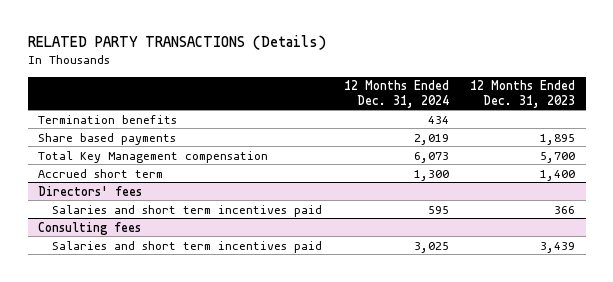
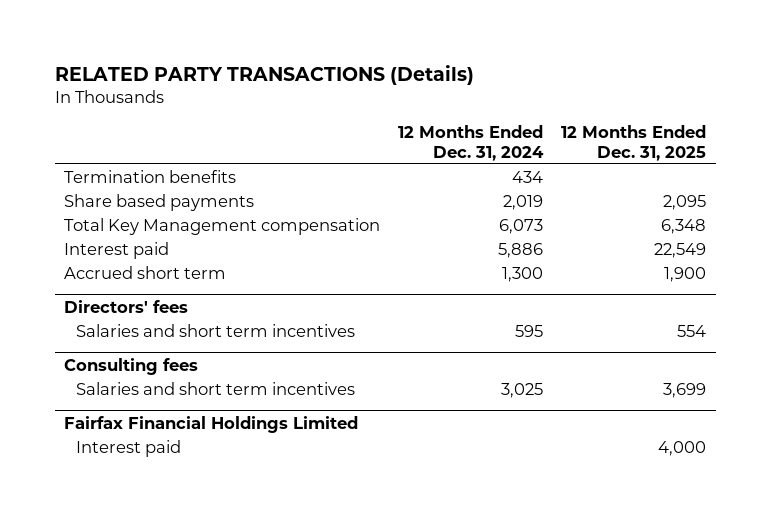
[470,80,576,108] 12 Months Ended Dec. 31, 2023 -> none
none -> [561,124,707,161] 12 Months Ended Dec. 31, 2025
none -> [63,241,169,259] Interest paid
[52,204,323,217] Salaries and short term incentives paid -> [75,323,355,337] Salaries and short term incentives
[52,240,323,253] Salaries and short term incentives paid -> [75,381,355,395] Salaries and short term incentives
none -> [63,415,358,433] Fairfax Financial Holdings Limited
none -> [75,439,181,457] Interest paid

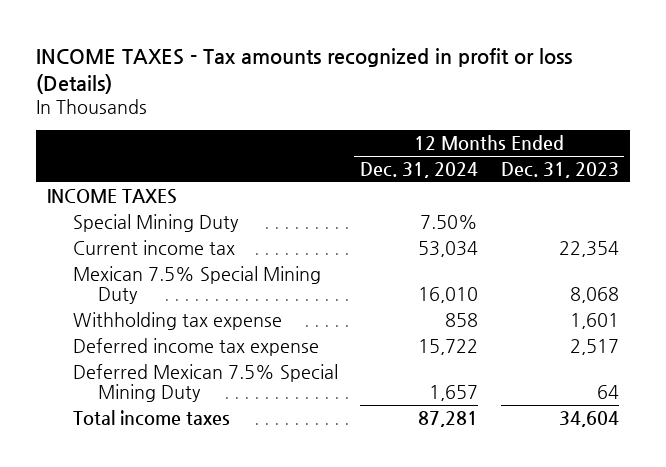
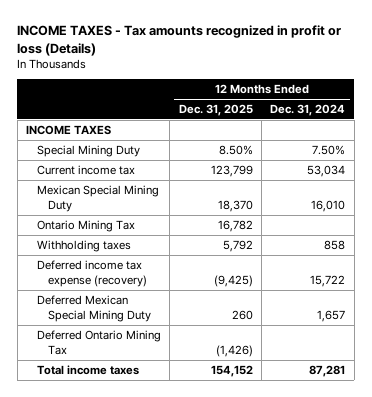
[500,162,619,179] Dec. 31, 2023 -> none
none -> [178,104,253,117] Dec. 31, 2025
[72,265,321,305] Mexican 7.5% Special Mining Duty -> [37,184,160,212] Mexican Special Mining Duty
none -> [37,219,136,232] Ontario Mining Tax
[72,311,282,330] Withholding tax expense -> [37,239,132,252] Withholding taxes
[72,337,319,356] Deferred income tax expense -> [37,259,147,287] Deferred income tax expense (recovery)
[72,363,338,403] Deferred Mexican 7.5% Special Mining Duty -> [37,294,151,322] Deferred Mexican Special Mining Duty
none -> [37,329,162,355] Deferred Ontario Mining Tax

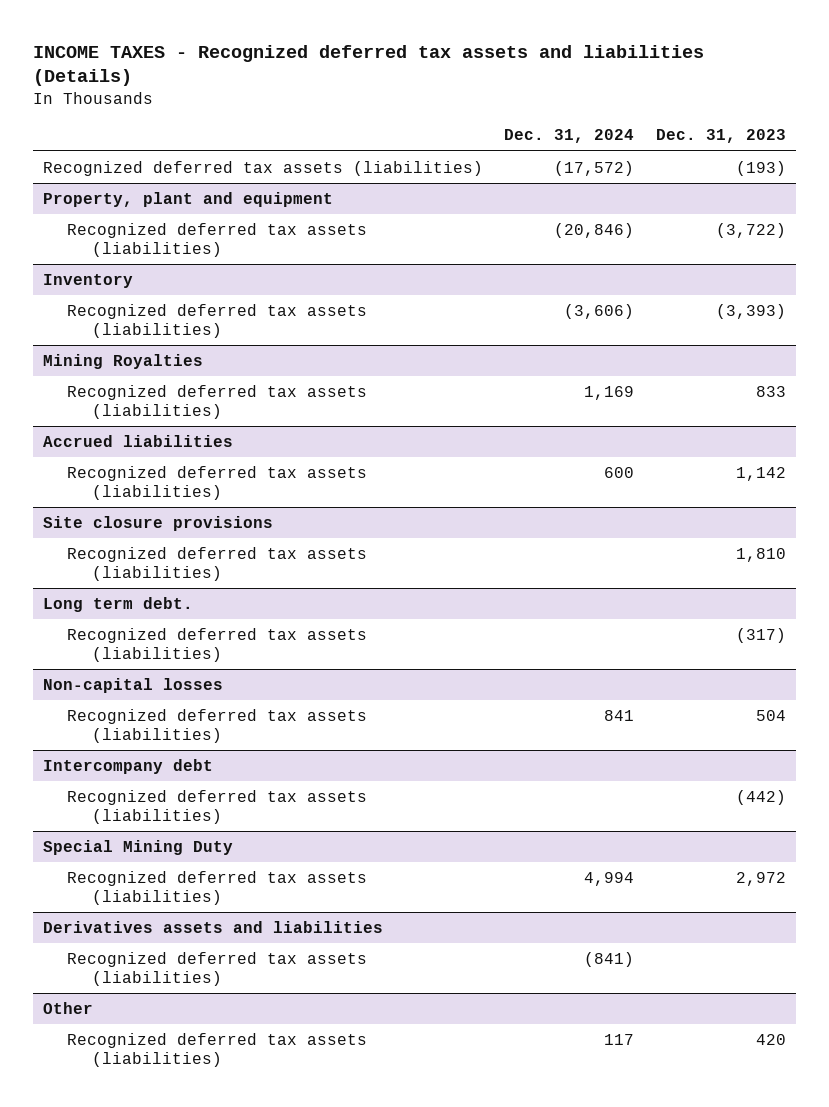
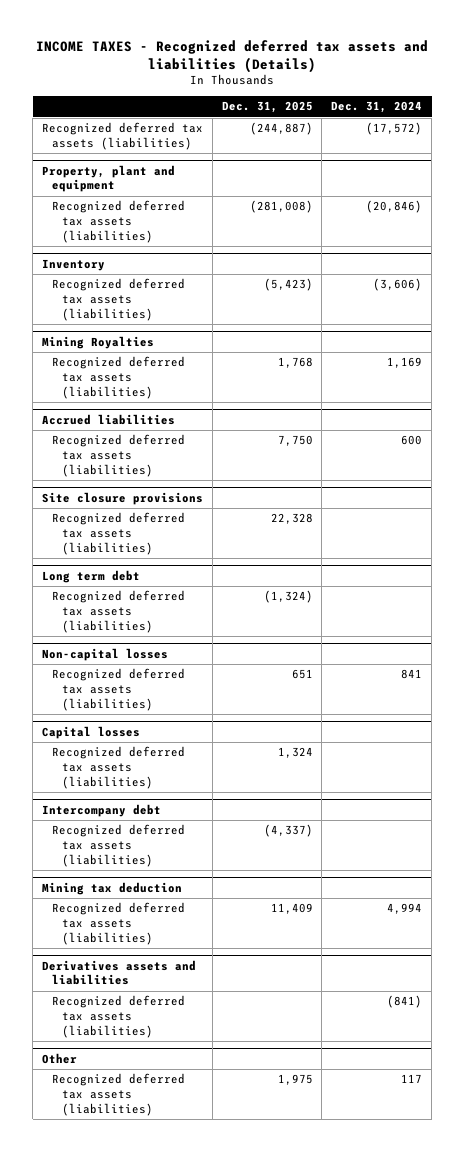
[655,129,786,144] Dec. 31, 2023 -> none
none -> [221,101,313,114] Dec. 31, 2025
[43,596,194,612] Long term debt. -> [41,569,140,583] Long term debt
none -> [41,725,140,739] Capital losses
none -> [52,746,186,789] Recognized deferred tax assets (liabilities)
[43,839,234,855] Special Mining Duty -> [41,881,182,895] Mining tax deduction

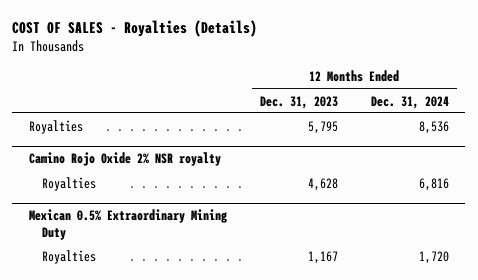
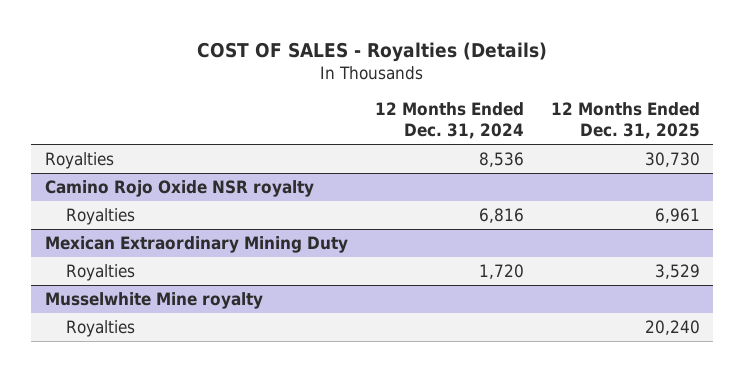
[259,95,338,109] Dec. 31, 2023 -> none
none -> [550,102,700,140] 12 Months Ended Dec. 31, 2025
[28,152,221,167] Camino Rojo Oxide 2% NSR royalty -> [44,179,314,197] Camino Rojo Oxide NSR royalty
[28,209,227,240] Mexican 0.5% Extraordinary Mining Duty -> [44,235,348,253] Mexican Extraordinary Mining Duty
none -> [44,291,263,309] Musselwhite Mine royalty
none -> [65,319,135,337] Royalties

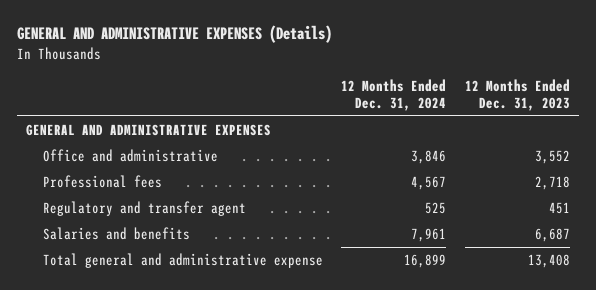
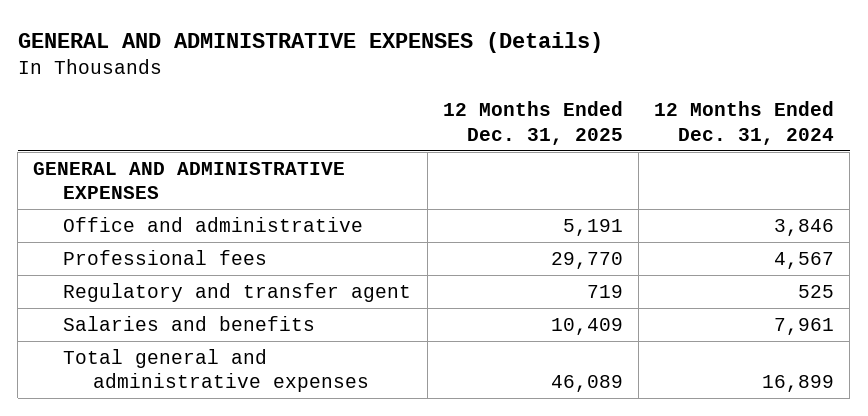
[464,79,570,112] 12 Months Ended Dec. 31, 2023 -> none
none -> [442,100,623,145] 12 Months Ended Dec. 31, 2025
[42,252,323,268] Total general and administrative expense -> [63,348,370,393] Total general and administrative expenses

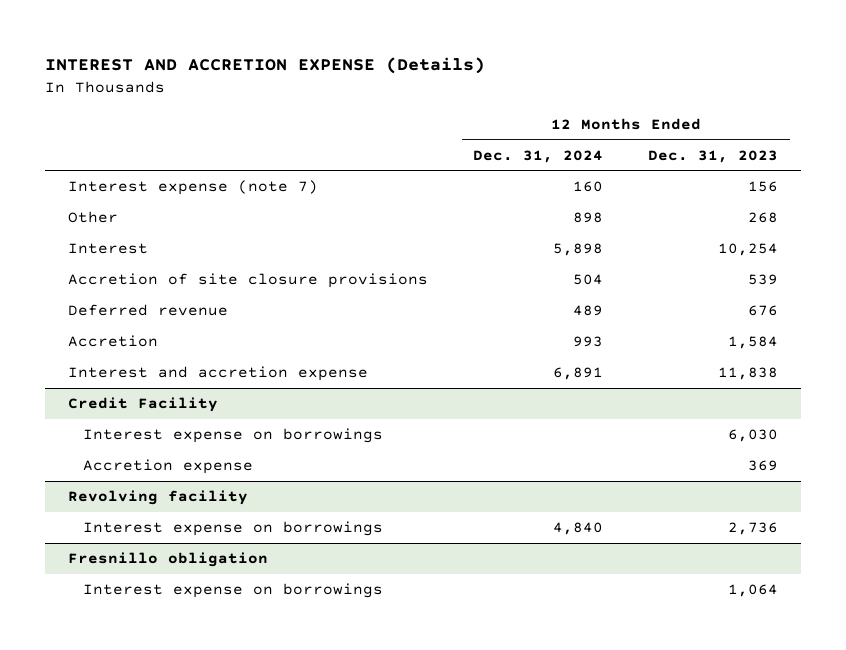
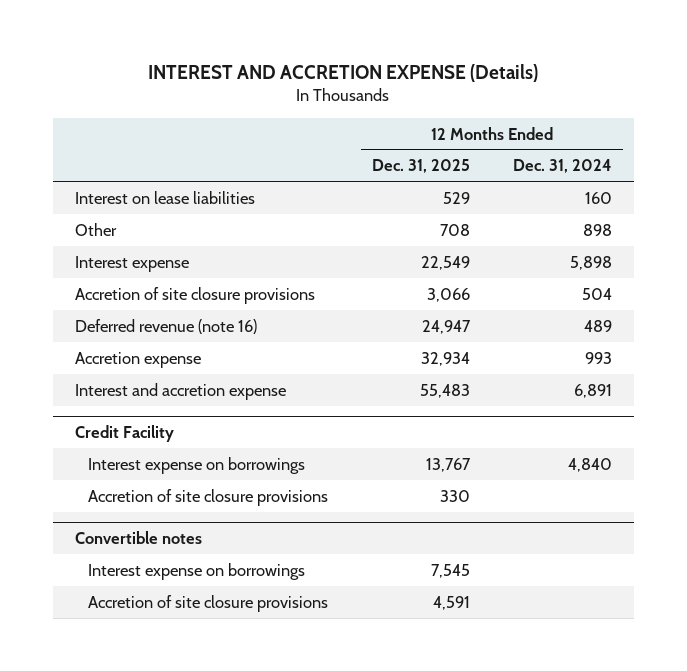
[648,149,779,163] Dec. 31, 2023 -> none
none -> [371,159,470,174] Dec. 31, 2025
[67,180,318,196] Interest expense (note 7) -> [74,190,255,204] Interest on lease liabilities
[67,243,148,255] Interest -> [74,255,189,272] Interest expense
[67,304,228,317] Deferred revenue -> [74,318,257,334] Deferred revenue (note 16)
[67,335,158,348] Accretion -> [74,351,201,368] Accretion expense
[83,428,384,444] Interest expense on borrowings -> none
[83,459,254,475] Accretion expense -> none
[67,490,248,506] Revolving facility -> none
[67,552,268,568] Fresnillo obligation -> none
none -> [88,488,329,506] Accretion of site closure provisions
none -> [74,531,202,545] Convertible notes
none -> [88,594,329,612] Accretion of site closure provisions

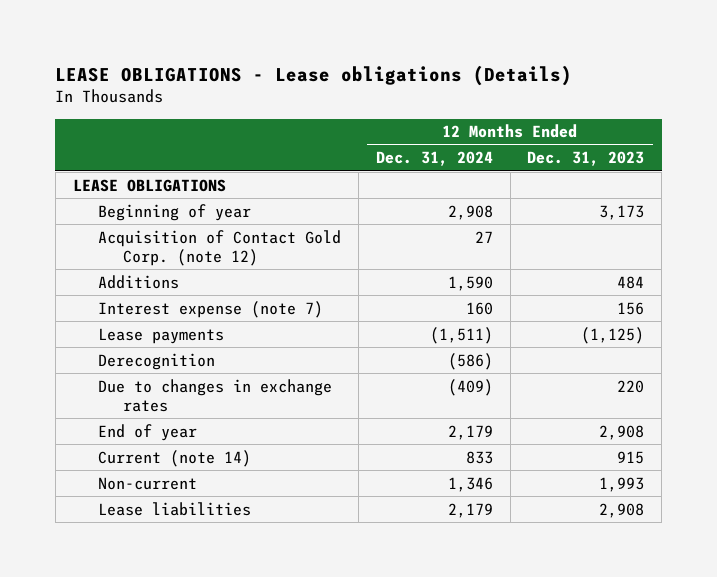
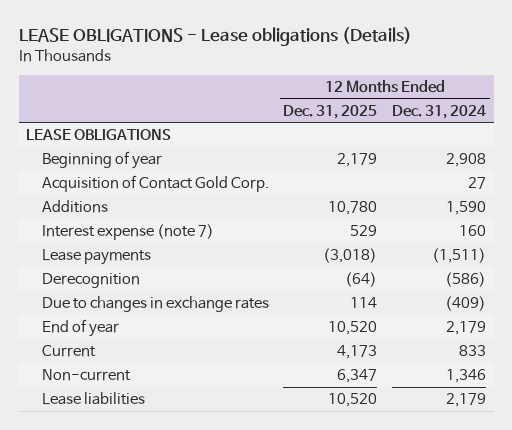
[527,151,645,167] Dec. 31, 2023 -> none
none -> [283,104,378,119] Dec. 31, 2025
[98,229,342,266] Acquisition of Contact Gold Corp. (note 12) -> [41,174,269,192] Acquisition of Contact Gold Corp.
[98,449,252,467] Current (note 14) -> [41,344,96,357] Current

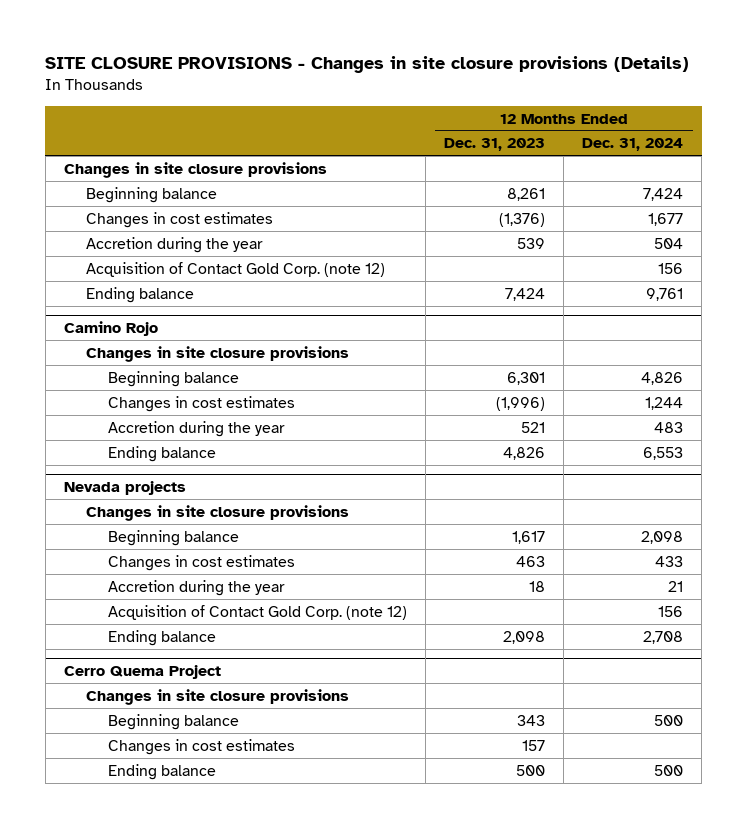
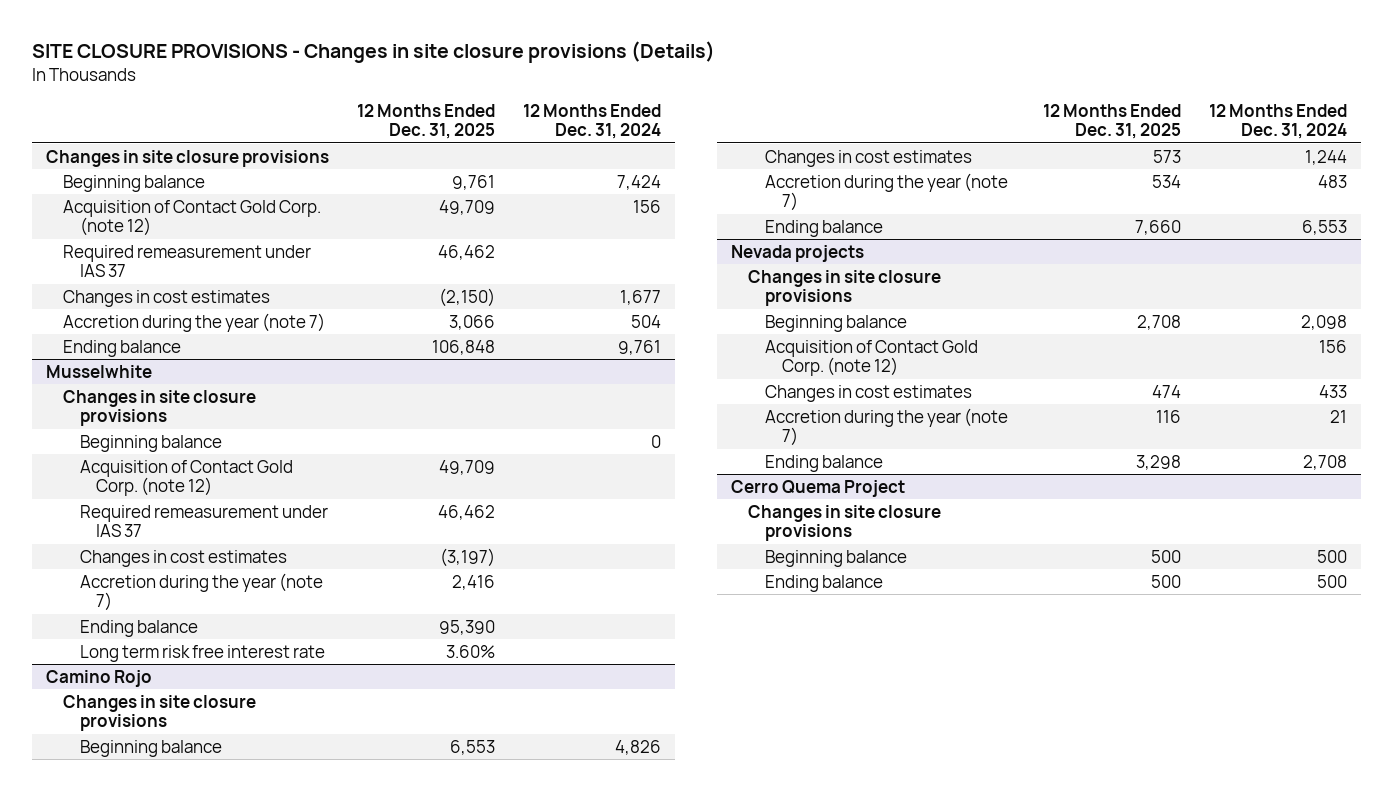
[443,138,545,152] Dec. 31, 2023 -> none
none -> [356,103,495,140] 12 Months Ended Dec. 31, 2025
[85,236,263,253] Accretion during the year -> none
none -> [62,244,311,278] Required remeasurement under IAS 37
[85,211,273,228] Changes in cost estimates -> [62,289,270,307] Changes in cost estimates
none -> [62,312,325,332] Accretion during the year (note 7)
none -> [45,364,152,378] Musselwhite
none -> [62,389,256,427] Changes in site closure provisions
none -> [79,434,222,452] Beginning balance
none -> [79,459,293,497] Acquisition of Contact Gold Corp. (note 12)
none -> [79,504,328,538] Required remeasurement under IAS 37
none -> [79,549,287,567] Changes in cost estimates
none -> [79,572,323,612] Accretion during the year (note 7)
none -> [79,619,198,637] Ending balance
none -> [79,644,325,662] Long term risk free interest rate
[107,420,285,437] Accretion during the year -> [765,172,1009,212] Accretion during the year (note 7)
[107,579,285,596] Accretion during the year -> none
[107,554,295,571] Changes in cost estimates -> [765,384,973,402] Changes in cost estimates
none -> [765,407,1009,447] Accretion during the year (note 7)
[107,738,295,755] Changes in cost estimates -> none

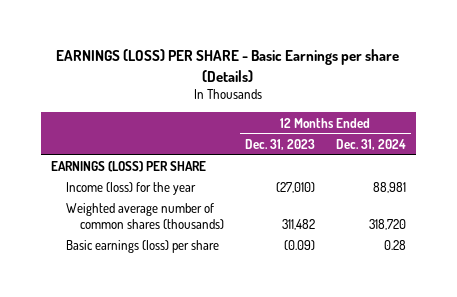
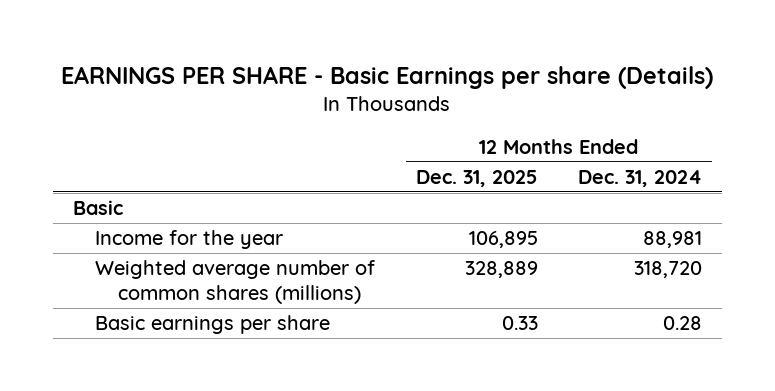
[56,49,400,82] EARNINGS (LOSS) PER SHARE - Basic Earnings per share (Details) -> [61,66,714,90] EARNINGS PER SHARE - Basic Earnings per share (Details)
[244,138,315,150] Dec. 31, 2023 -> none
none -> [415,170,538,188] Dec. 31, 2025
[51,161,207,173] EARNINGS (LOSS) PER SHARE -> none
none -> [72,200,123,216] Basic
[65,182,196,196] Income (loss) for the year -> [95,230,284,250] Income for the year
[65,203,225,230] Weighted average number of common shares (thousands) -> [95,260,376,305] Weighted average number of common shares (millions)
[65,240,219,254] Basic earnings (loss) per share -> [95,315,331,335] Basic earnings per share

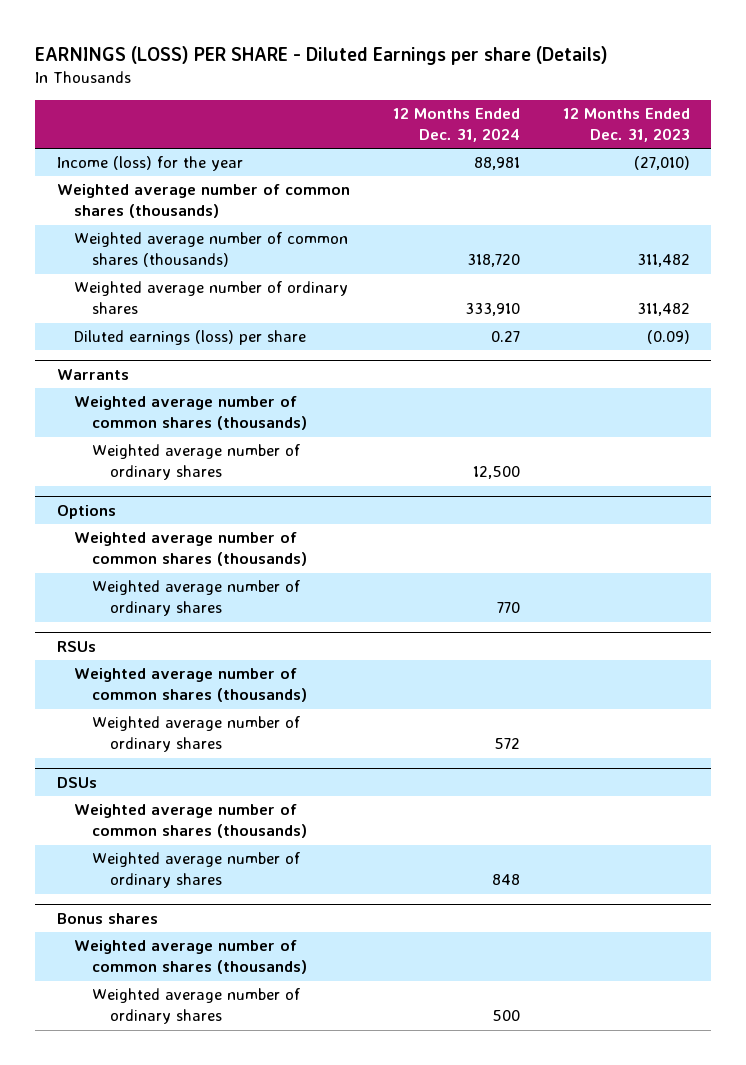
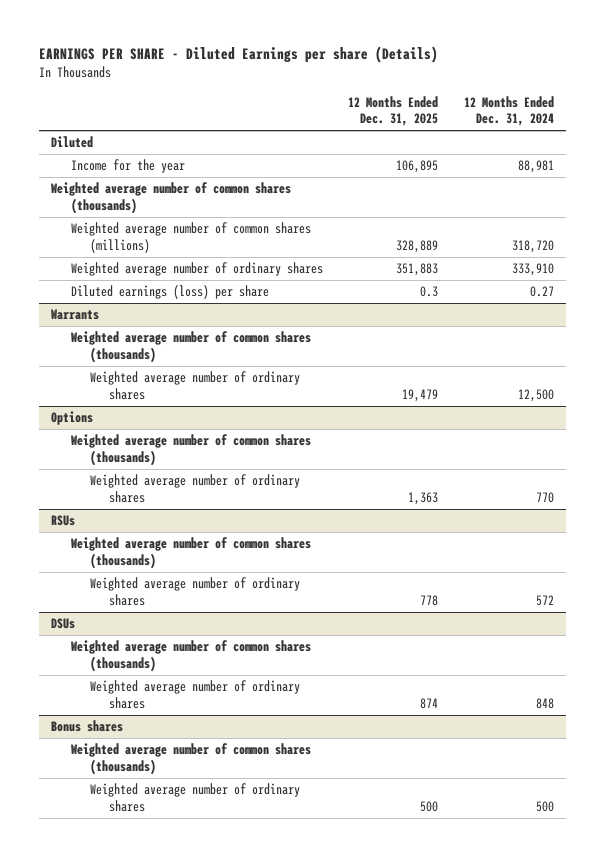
[35,45,609,65] EARNINGS (LOSS) PER SHARE - Diluted Earnings per share (Details) -> [38,46,438,64] EARNINGS PER SHARE - Diluted Earnings per share (Details)
[562,107,690,143] 12 Months Ended Dec. 31, 2023 -> none
none -> [348,95,439,127] 12 Months Ended Dec. 31, 2025
none -> [51,136,94,149] Diluted
[56,156,243,172] Income (loss) for the year -> [70,159,185,174] Income for the year
[74,232,349,268] Weighted average number of common shares (thousands) -> [70,222,311,253] Weighted average number of common shares (millions)

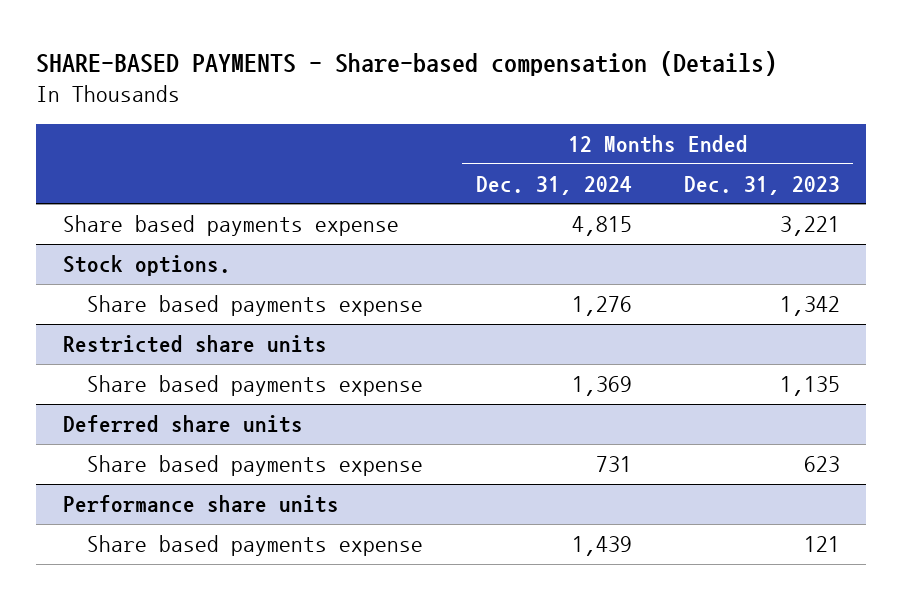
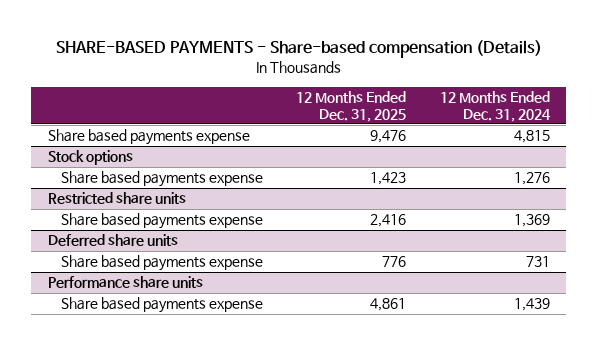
[684,175,841,195] Dec. 31, 2023 -> none
none -> [296,91,407,122] 12 Months Ended Dec. 31, 2025
[62,255,231,277] Stock options. -> [48,150,134,166] Stock options

